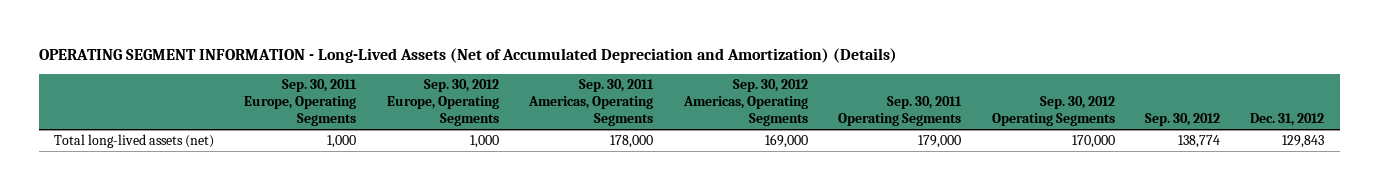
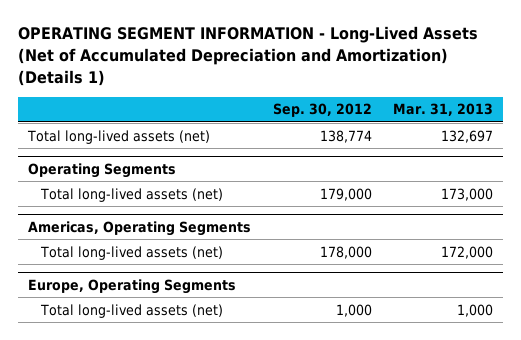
[38,48,897,64] OPERATING SEGMENT INFORMATION - Long-Lived Assets (Net of Accumulated Depreciation and Amortization) (Details) -> [17,26,478,86] OPERATING SEGMENT INFORMATION - Long-Lived Assets (Net of Accumulated Depreciation and Amortization) (Details 1)
[244,79,358,127] Sep. 30, 2011 Europe, Operating Segments -> none
[386,79,499,127] Sep. 30, 2012 Europe, Operating Segments -> none
[528,79,655,127] Sep. 30, 2011 Americas, Operating Segments -> none
[682,79,808,127] Sep. 30, 2012 Americas, Operating Segments -> none
[838,96,963,127] Sep. 30, 2011 Operating Segments -> none
[991,96,1115,127] Sep. 30, 2012 Operating Segments -> none
[1250,113,1325,127] Dec. 31, 2012 -> none
none -> [392,103,493,117] Mar. 31, 2013
none -> [28,162,177,178] Operating Segments
none -> [40,187,224,202] Total long-lived assets (net)
none -> [28,220,252,236] Americas, Operating Segments
none -> [40,245,224,260] Total long-lived assets (net)
none -> [28,278,237,294] Europe, Operating Segments
none -> [40,303,224,318] Total long-lived assets (net)

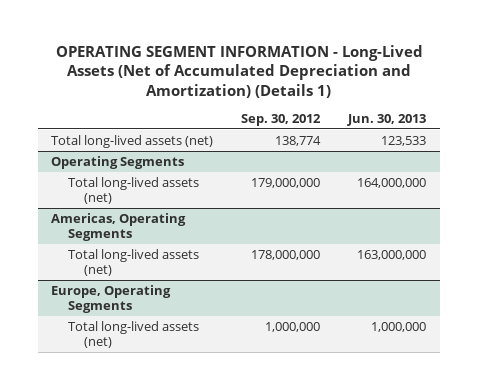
[392,103,493,117] Mar. 31, 2013 -> none
none -> [347,113,427,126] Jun. 30, 2013
[319,187,372,201] 179,000 -> [251,177,321,188] 179,000,000
[319,245,372,259] 178,000 -> [251,249,321,260] 178,000,000
[335,303,372,317] 1,000 -> [265,321,321,332] 1,000,000

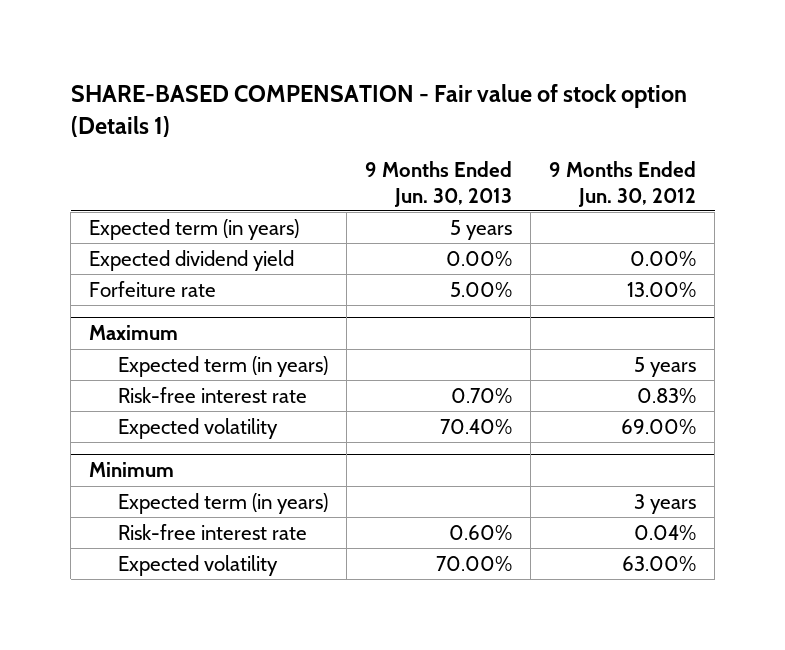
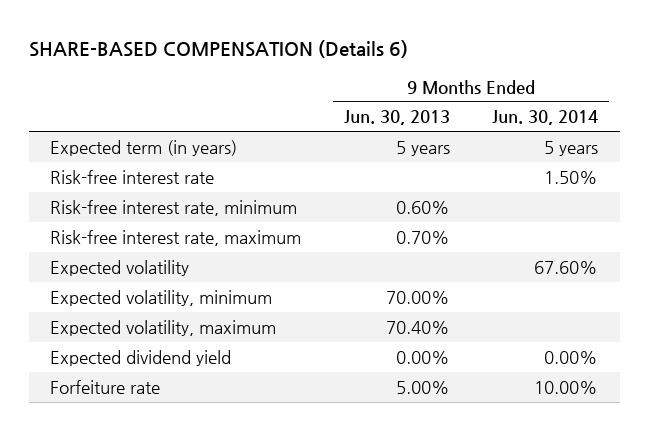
[70,84,687,138] SHARE-BASED COMPENSATION - Fair value of stock option (Details 1) -> [29,40,409,59] SHARE-BASED COMPENSATION (Details 6)
[549,161,697,207] 9 Months Ended Jun. 30, 2012 -> none
none -> [492,110,599,126] Jun. 30, 2014
none -> [50,169,215,184] Risk-free interest rate
none -> [50,199,298,216] Risk-free interest rate, minimum
none -> [50,229,302,246] Risk-free interest rate, maximum
none -> [50,259,190,276] Expected volatility
none -> [50,289,273,306] Expected volatility, minimum
none -> [50,319,277,336] Expected volatility, maximum
[89,325,179,341] Maximum -> none
[118,355,329,377] Expected term (in years) -> none
[118,386,308,403] Risk-free interest rate -> none
[118,417,279,439] Expected volatility -> none
[89,462,175,478] Minimum -> none
[118,492,329,514] Expected term (in years) -> none
[118,523,308,540] Risk-free interest rate -> none
[118,554,279,576] Expected volatility -> none

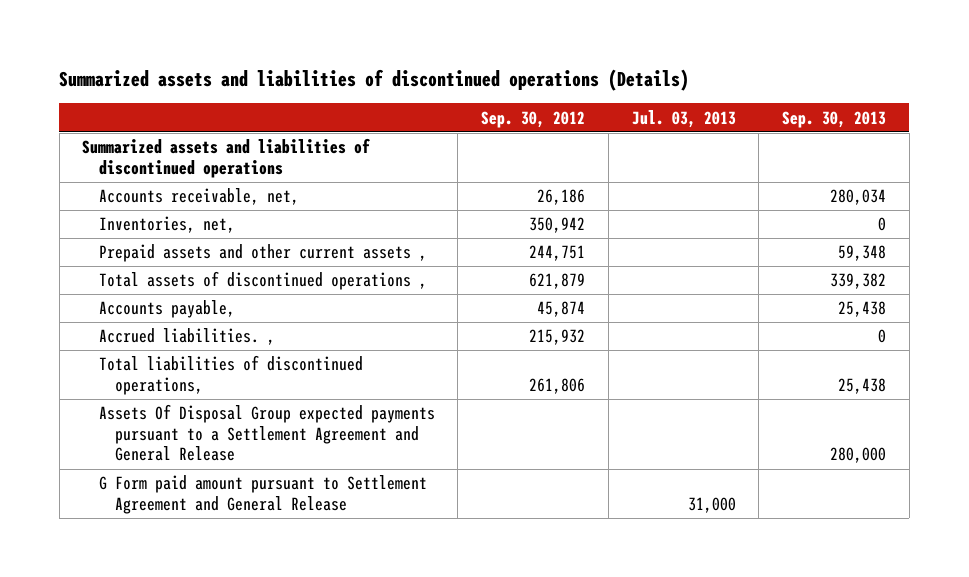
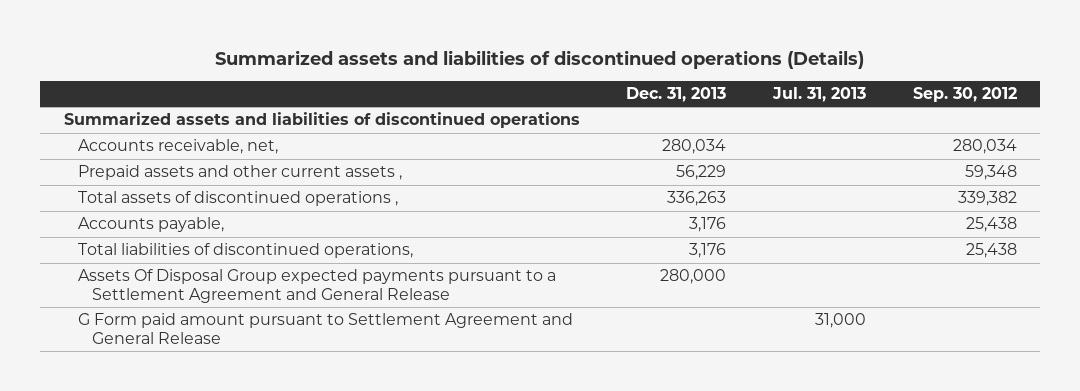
[631,109,736,128] Jul. 03, 2013 -> none
[782,110,887,128] Sep. 30, 2013 -> none
none -> [626,86,727,102] Dec. 31, 2013
none -> [772,86,867,102] Jul. 31, 2013
[98,216,235,234] Inventories, net, -> none
[98,328,275,346] Accrued liabilities. , -> none
[537,189,586,206] 26,186 -> [952,139,1017,155] 280,034
[529,245,586,262] 244,751 -> [964,165,1017,181] 59,348
[529,273,586,290] 621,879 -> [957,191,1017,207] 339,382
[537,301,586,318] 45,874 -> [965,217,1017,233] 25,438
[529,377,586,394] 261,806 -> [965,243,1017,259] 25,438

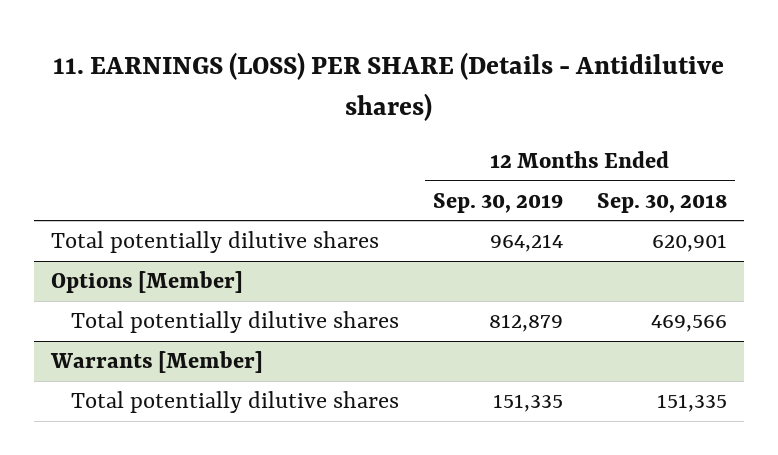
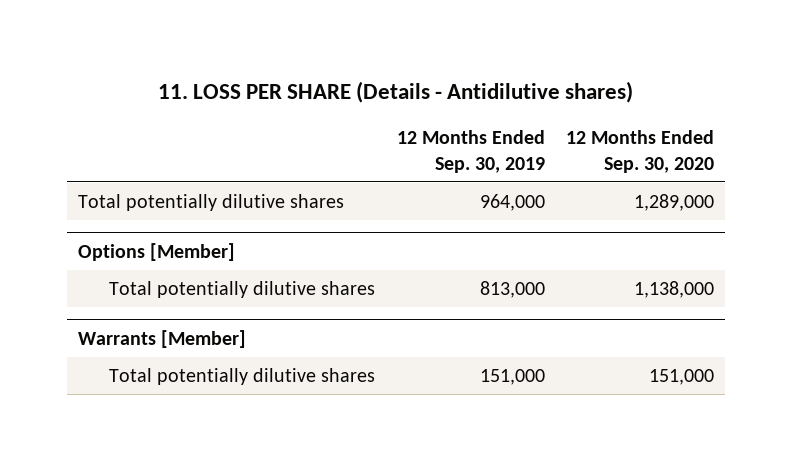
[53,52,725,121] 11. EARNINGS (LOSS) PER SHARE (Details - Antidilutive shares) -> [157,80,633,103] 11. LOSS PER SHARE (Details - Antidilutive shares)
[596,192,727,213] Sep. 30, 2018 -> none
none -> [565,130,714,173] 12 Months Ended Sep. 30, 2020
[490,234,564,253] 964,214 -> [479,194,545,212] 964,000
[489,314,564,333] 812,879 -> [479,281,545,299] 813,000
[493,394,564,413] 151,335 -> [479,369,545,386] 151,000

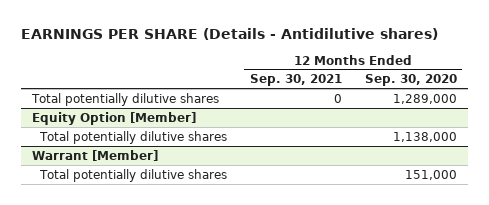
[157,80,633,103] 11. LOSS PER SHARE (Details - Antidilutive shares) -> [20,27,438,40] EARNINGS PER SHARE (Details - Antidilutive shares)
[396,130,545,173] 12 Months Ended Sep. 30, 2019 -> none
none -> [250,74,343,87] Sep. 30, 2021
[77,243,235,262] Options [Member] -> [31,111,196,125] Equity Option [Member]
[77,330,246,349] Warrants [Member] -> [31,149,158,161] Warrant [Member]

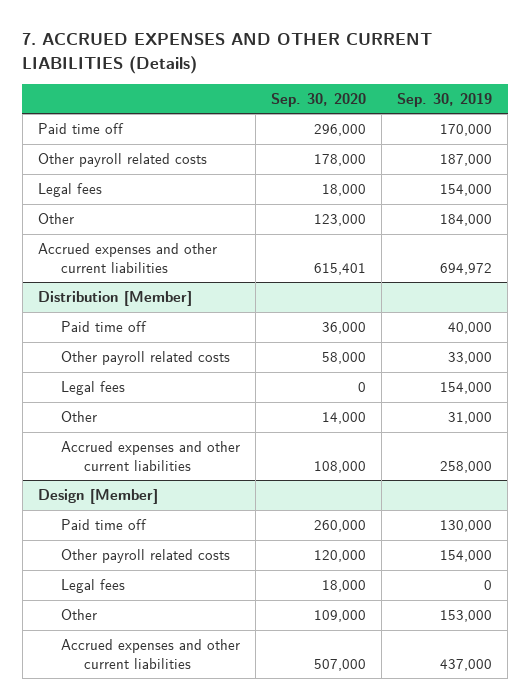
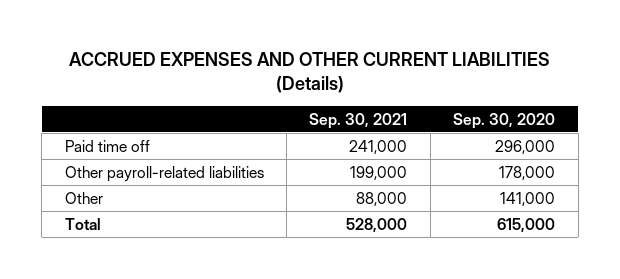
[22,32,433,74] 7. ACCRUED EXPENSES AND OTHER CURRENT LIABILITIES (Details) -> [68,51,550,94] ACCRUED EXPENSES AND OTHER CURRENT LIABILITIES (Details)
[397,92,493,107] Sep. 30, 2019 -> none
none -> [309,112,408,129] Sep. 30, 2021
[37,183,102,198] Legal fees -> none
[37,243,217,273] Accrued expenses and other current liabilities -> none
[37,291,192,307] Distribution [Member] -> none
[60,321,147,333] Paid time off -> none
[60,351,230,366] Other payroll related costs -> none
[60,381,125,396] Legal fees -> none
[60,411,97,423] Other -> none
[60,441,240,471] Accrued expenses and other current liabilities -> none
[37,489,158,505] Design [Member] -> none
[60,519,147,531] Paid time off -> none
[60,549,230,564] Other payroll related costs -> none
[60,579,125,594] Legal fees -> none
[60,609,97,621] Other -> none
[60,639,240,669] Accrued expenses and other current liabilities -> none
[37,153,207,168] Other payroll related costs -> [64,165,264,182] Other payroll-related liabilities
[314,214,367,227] 123,000 -> [500,191,556,206] 141,000
none -> [64,217,101,230] Total

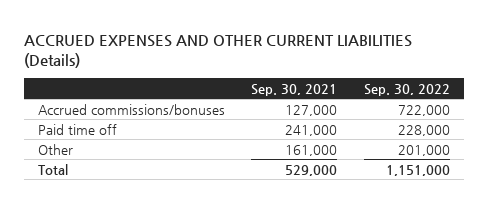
[453,112,556,129] Sep. 30, 2020 -> none
none -> [364,83,451,96] Sep. 30, 2022
none -> [37,103,225,115] Accrued commissions/bonuses
[64,165,264,182] Other payroll-related liabilities -> none
[356,191,408,206] 88,000 -> [285,144,338,156] 161,000
[346,217,408,233] 528,000 -> [285,164,338,176] 529,000

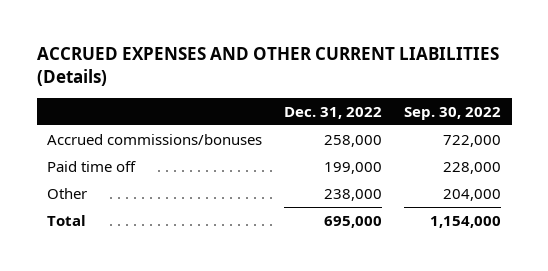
[251,83,338,96] Sep. 30, 2021 -> none
none -> [284,106,383,119] Dec. 31, 2022
[398,144,451,156] 201,000 -> [442,188,501,201] 204,000
[386,164,451,176] 1,151,000 -> [429,215,501,228] 1,154,000

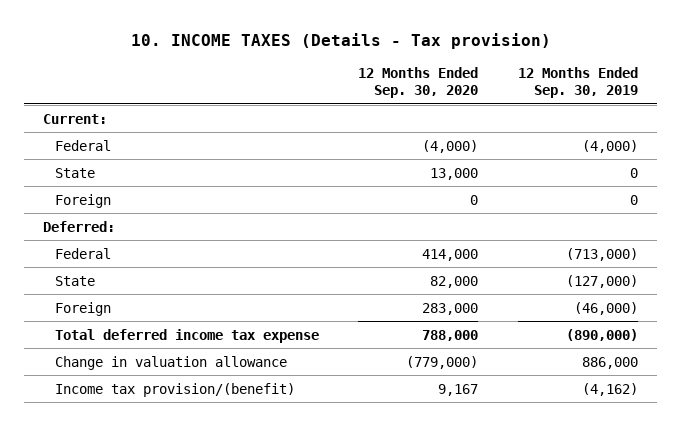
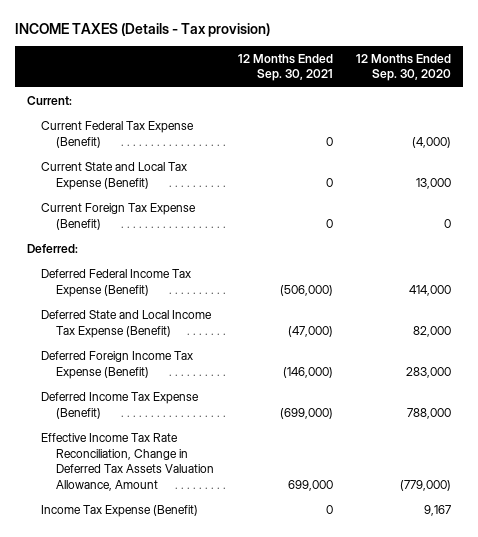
[130,32,551,49] 10. INCOME TAXES (Details - Tax provision) -> [15,22,271,37] INCOME TAXES (Details - Tax provision)
[517,66,638,99] 12 Months Ended Sep. 30, 2019 -> none
none -> [237,53,333,82] 12 Months Ended Sep. 30, 2021
[55,139,112,151] Federal -> [41,120,195,148] Current Federal Tax Expense (Benefit)
[55,167,96,178] State -> [41,161,188,190] Current State and Local Tax Expense (Benefit)
[55,193,112,208] Foreign -> [41,202,197,230] Current Foreign Tax Expense (Benefit)
[55,247,112,259] Federal -> [41,268,192,297] Deferred Federal Income Tax Expense (Benefit)
[55,275,96,286] State -> [41,309,213,338] Deferred State and Local Income Tax Expense (Benefit)
[55,301,112,316] Foreign -> [41,350,194,379] Deferred Foreign Income Tax Expense (Benefit)
[55,328,320,343] Total deferred income tax expense -> [41,391,200,419] Deferred Income Tax Expense (Benefit)
[55,355,288,370] Change in valuation allowance -> [41,432,214,491] Effective Income Tax Rate Reconciliation, Change in Deferred Tax Assets Valuation Allowance, Amount
[55,382,296,397] Income tax provision/(benefit) -> [41,504,199,517] Income Tax Expense (Benefit)

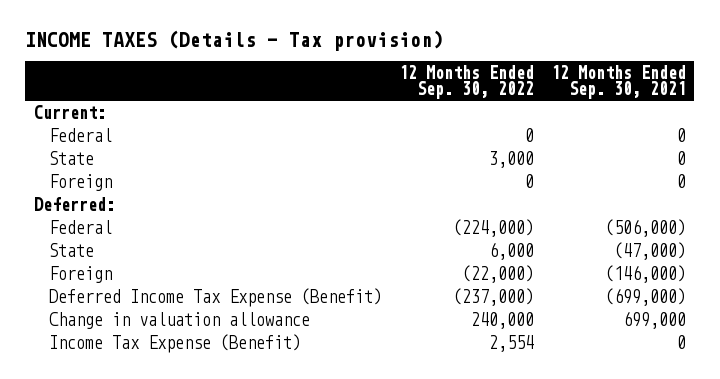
[356,53,452,82] 12 Months Ended Sep. 30, 2020 -> none
none -> [399,64,535,99] 12 Months Ended Sep. 30, 2022
[41,120,195,148] Current Federal Tax Expense (Benefit) -> [49,127,113,142] Federal
[41,161,188,190] Current State and Local Tax Expense (Benefit) -> [49,150,95,165] State
[41,202,197,230] Current Foreign Tax Expense (Benefit) -> [49,173,113,191] Foreign
[41,268,192,297] Deferred Federal Income Tax Expense (Benefit) -> [49,219,113,234] Federal
[41,309,213,338] Deferred State and Local Income Tax Expense (Benefit) -> [49,242,95,257] State
[41,350,194,379] Deferred Foreign Income Tax Expense (Benefit) -> [49,265,113,283] Foreign
[41,432,214,491] Effective Income Tax Rate Reconciliation, Change in Deferred Tax Assets Valuation Allowance, Amount -> [49,311,311,329] Change in valuation allowance

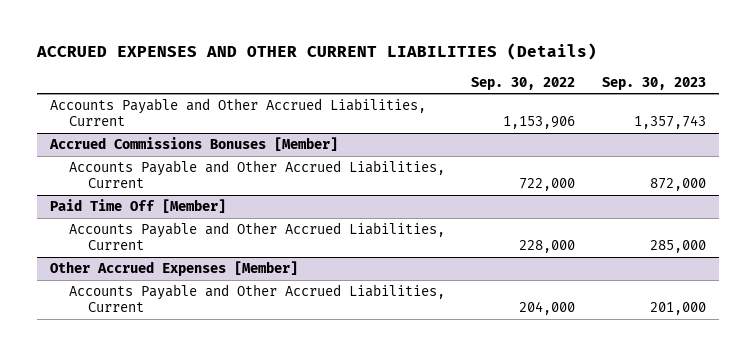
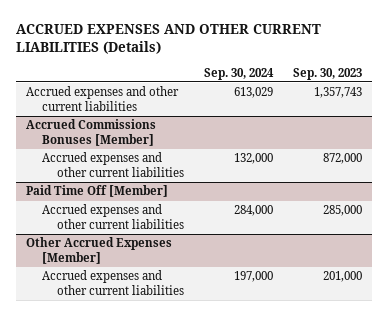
[471,76,576,90] Sep. 30, 2022 -> none
none -> [204,67,275,80] Sep. 30, 2024
[49,97,426,126] Accounts Payable and Other Accrued Liabilities, Current -> [25,86,179,111] Accrued expenses and other current liabilities
[69,159,446,188] Accounts Payable and Other Accrued Liabilities, Current -> [41,152,185,177] Accrued expenses and other current liabilities
[69,221,446,250] Accounts Payable and Other Accrued Liabilities, Current -> [41,204,185,229] Accrued expenses and other current liabilities
[69,283,446,312] Accounts Payable and Other Accrued Liabilities, Current -> [41,270,185,295] Accrued expenses and other current liabilities

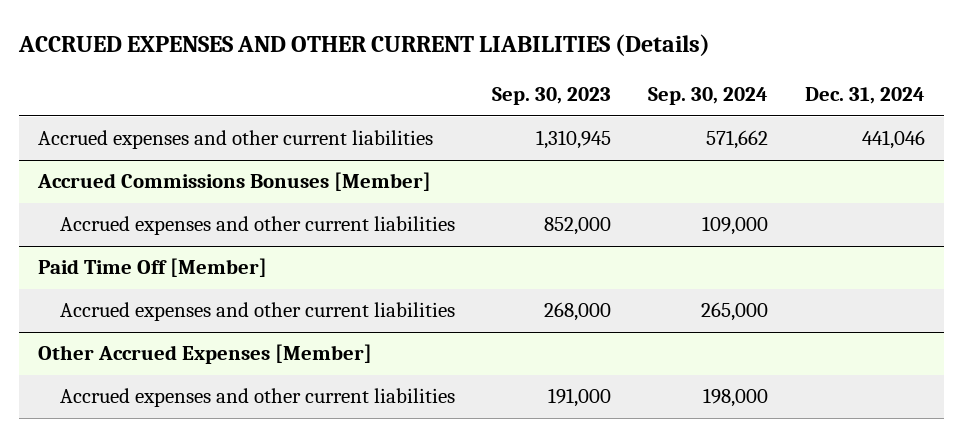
none -> [805,87,926,105] Dec. 31, 2024
[234,87,274,99] 613,029 -> [706,130,769,150] 571,662
[314,87,363,99] 1,357,743 -> [536,130,612,150] 1,310,945
[234,153,274,165] 132,000 -> [702,216,769,236] 109,000
[323,153,363,165] 872,000 -> [544,217,612,236] 852,000
[234,205,274,217] 284,000 -> [701,302,769,322] 265,000
[323,205,363,217] 285,000 -> [544,302,612,322] 268,000
[234,271,274,283] 197,000 -> [703,388,769,408] 198,000
[323,271,363,283] 201,000 -> [548,388,612,408] 191,000

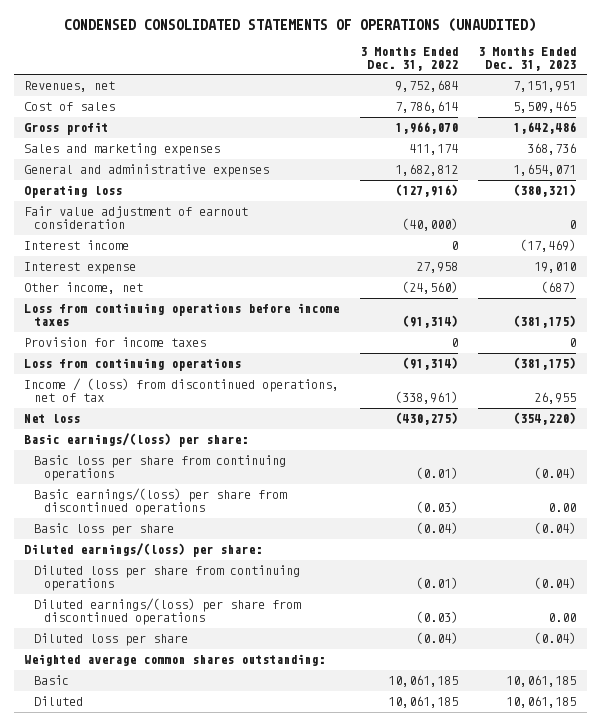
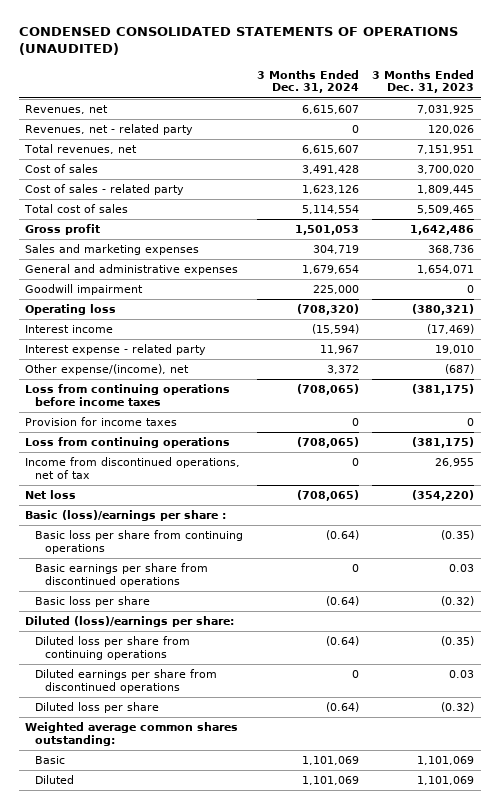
[359,46,458,71] 3 Months Ended Dec. 31, 2022 -> none
none -> [256,69,359,94] 3 Months Ended Dec. 31, 2024
[513,81,577,93] 7,151,951 -> [417,105,475,115] 7,031,925
none -> [25,124,194,136] Revenues, net - related party
none -> [24,144,138,155] Total revenues, net
[513,101,577,114] 5,509,465 -> [417,165,475,175] 3,700,020
none -> [25,184,185,196] Cost of sales - related party
none -> [24,204,129,214] Total cost of sales
none -> [25,284,144,296] Goodwill impairment
[23,206,248,230] Fair value adjustment of earnout consideration -> none
[23,262,136,275] Interest expense -> [25,344,207,356] Interest expense - related party
[23,282,143,295] Other income, net -> [25,364,190,376] Other expense/(income), net
[23,378,339,403] Income / (loss) from discontinued operations, net of tax -> [25,457,241,480] Income from discontinued operations, net of tax
[23,433,248,448] Basic earnings/(loss) per share: -> [25,510,227,522] Basic (loss)/earnings per share :
[534,467,577,480] (0.04) -> [441,530,475,541] (0.35)
[34,488,288,516] Basic earnings/(loss) per share from discontinued operations -> [35,563,209,588] Basic earnings per share from discontinued operations
[548,503,577,513] 0.00 -> [449,564,475,573] 0.03
[534,522,577,535] (0.04) -> [441,596,475,607] (0.32)
[23,543,262,558] Diluted earnings/(loss) per share: -> [25,616,235,628] Diluted (loss)/earnings per share:
[534,577,577,590] (0.04) -> [441,636,475,647] (0.35)
[34,598,302,626] Diluted earnings/(loss) per share from discontinued operations -> [35,669,218,694] Diluted earnings per share from discontinued operations
[548,613,577,623] 0.00 -> [449,670,475,679] 0.03
[534,632,577,645] (0.04) -> [441,702,475,713] (0.32)
[506,675,577,688] 10,061,185 -> [417,756,475,766] 1,101,069
[506,696,577,709] 10,061,185 -> [417,776,475,786] 1,101,069

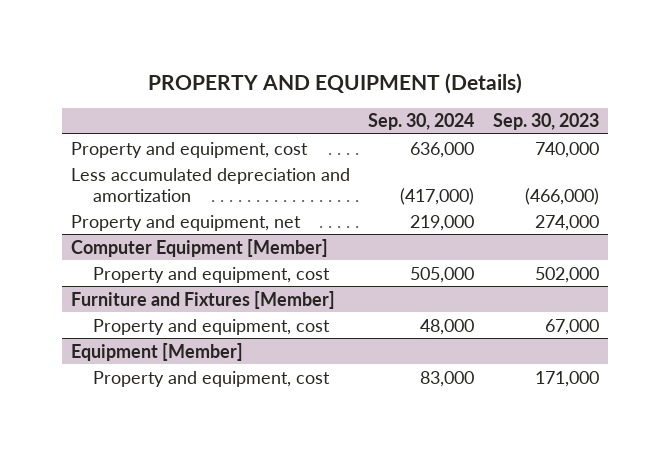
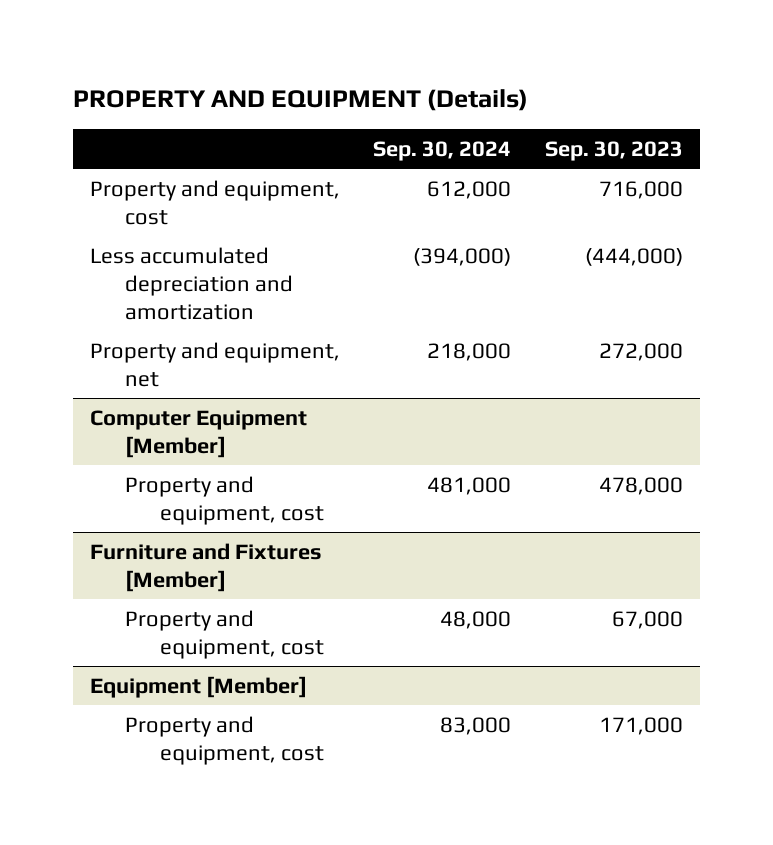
[410,141,475,158] 636,000 -> [427,180,512,199] 612,000
[534,141,599,158] 740,000 -> [598,180,683,199] 716,000
[400,187,475,205] (417,000) -> [413,247,512,266] (394,000)
[524,187,599,205] (466,000) -> [584,247,683,266] (444,000)
[410,214,475,231] 219,000 -> [427,342,512,361] 218,000
[534,214,599,231] 274,000 -> [598,342,683,361] 272,000
[410,266,475,283] 505,000 -> [427,476,512,495] 481,000
[534,266,599,283] 502,000 -> [598,476,683,495] 478,000

